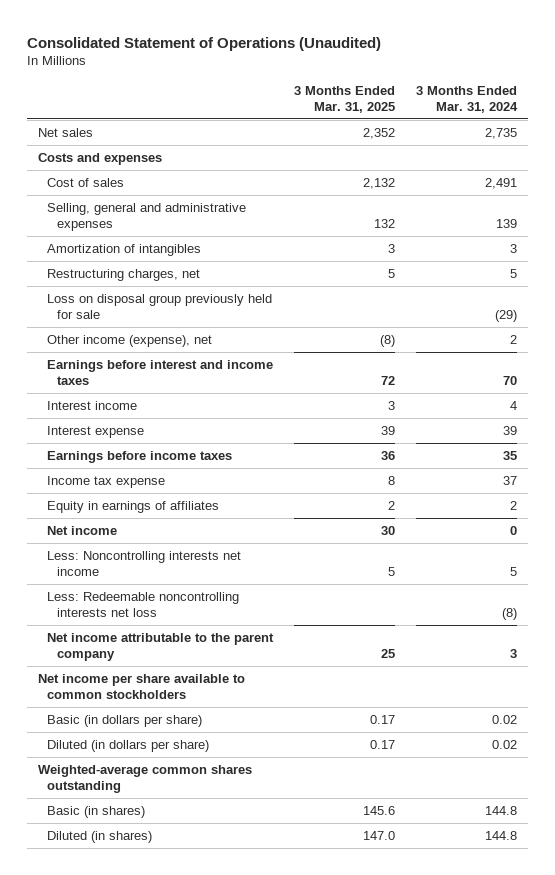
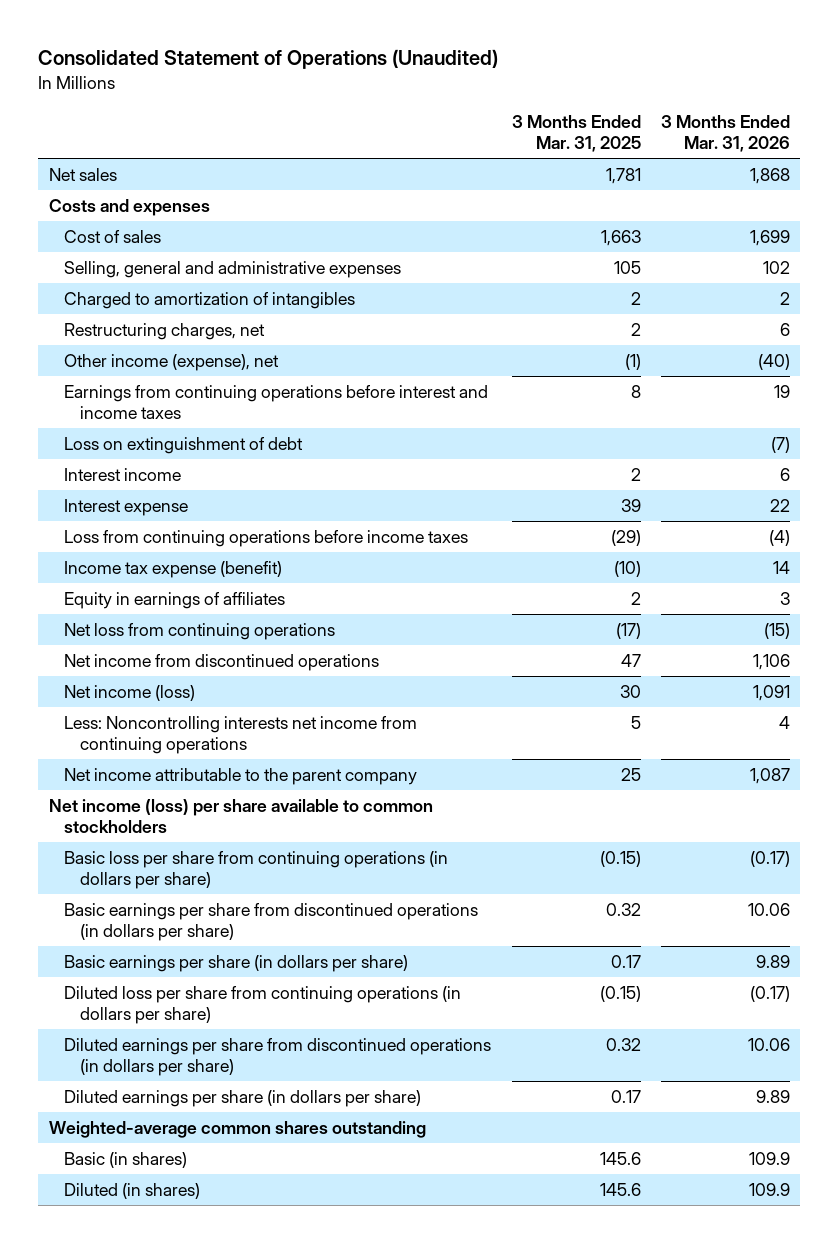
[416,86,519,114] 3 Months Ended Mar. 31, 2024 -> none
none -> [661,115,791,153] 3 Months Ended Mar. 31, 2026
[363,127,396,139] 2,352 -> [605,167,641,184] 1,781
[47,293,273,319] Loss on disposal group previously held for sale -> none
[363,177,396,189] 2,132 -> [600,229,641,246] 1,663
[374,218,396,228] 132 -> [613,260,641,274] 105
[47,243,202,256] Amortization of intangibles -> [64,291,356,309] Charged to amortization of intangibles
[388,243,396,253] 3 -> [630,291,641,305] 2
[388,268,396,278] 5 -> [630,322,641,336] 2
[380,334,396,347] (8) -> [624,353,641,370] (1)
[47,359,274,385] Earnings before interest and income taxes -> [64,384,489,419] Earnings from continuing operations before interest and income taxes
[381,375,396,385] 72 -> [630,384,641,398] 8
none -> [64,436,304,454] Loss on extinguishment of debt
[388,400,396,410] 3 -> [630,467,641,481] 2
[47,450,233,463] Earnings before income taxes -> [64,529,469,547] Loss from continuing operations before income taxes
[381,450,396,460] 36 -> [610,529,641,546] (29)
[47,475,166,488] Income tax expense -> [64,560,283,578] Income tax expense (benefit)
[388,475,396,485] 8 -> [613,560,641,577] (10)
[47,591,240,617] Less: Redeemable noncontrolling interests net loss -> none
none -> [64,622,336,640] Net loss from continuing operations
none -> [64,653,380,671] Net income from discontinued operations
[47,525,118,535] Net income -> [64,684,196,701] Net income (loss)
[47,550,242,576] Less: Noncontrolling interests net income -> [64,715,418,754] Less: Noncontrolling interests net income from continuing operations
[37,673,245,699] Net income per share available to common stockholders -> [48,798,433,833] Net income (loss) per share available to common stockholders
none -> [64,850,449,889] Basic loss per share from continuing operations (in dollars per share)
none -> [64,902,479,941] Basic earnings per share from discontinued operations (in dollars per share)
[47,714,203,727] Basic (in dollars per share) -> [64,954,409,972] Basic earnings per share (in dollars per share)
none -> [64,985,462,1024] Diluted loss per share from continuing operations (in dollars per share)
none -> [64,1037,492,1076] Diluted earnings per share from discontinued operations (in dollars per share)
[47,739,210,752] Diluted (in dollars per share) -> [64,1089,422,1107] Diluted earnings per share (in dollars per share)
[363,830,396,840] 147.0 -> [599,1182,641,1196] 145.6

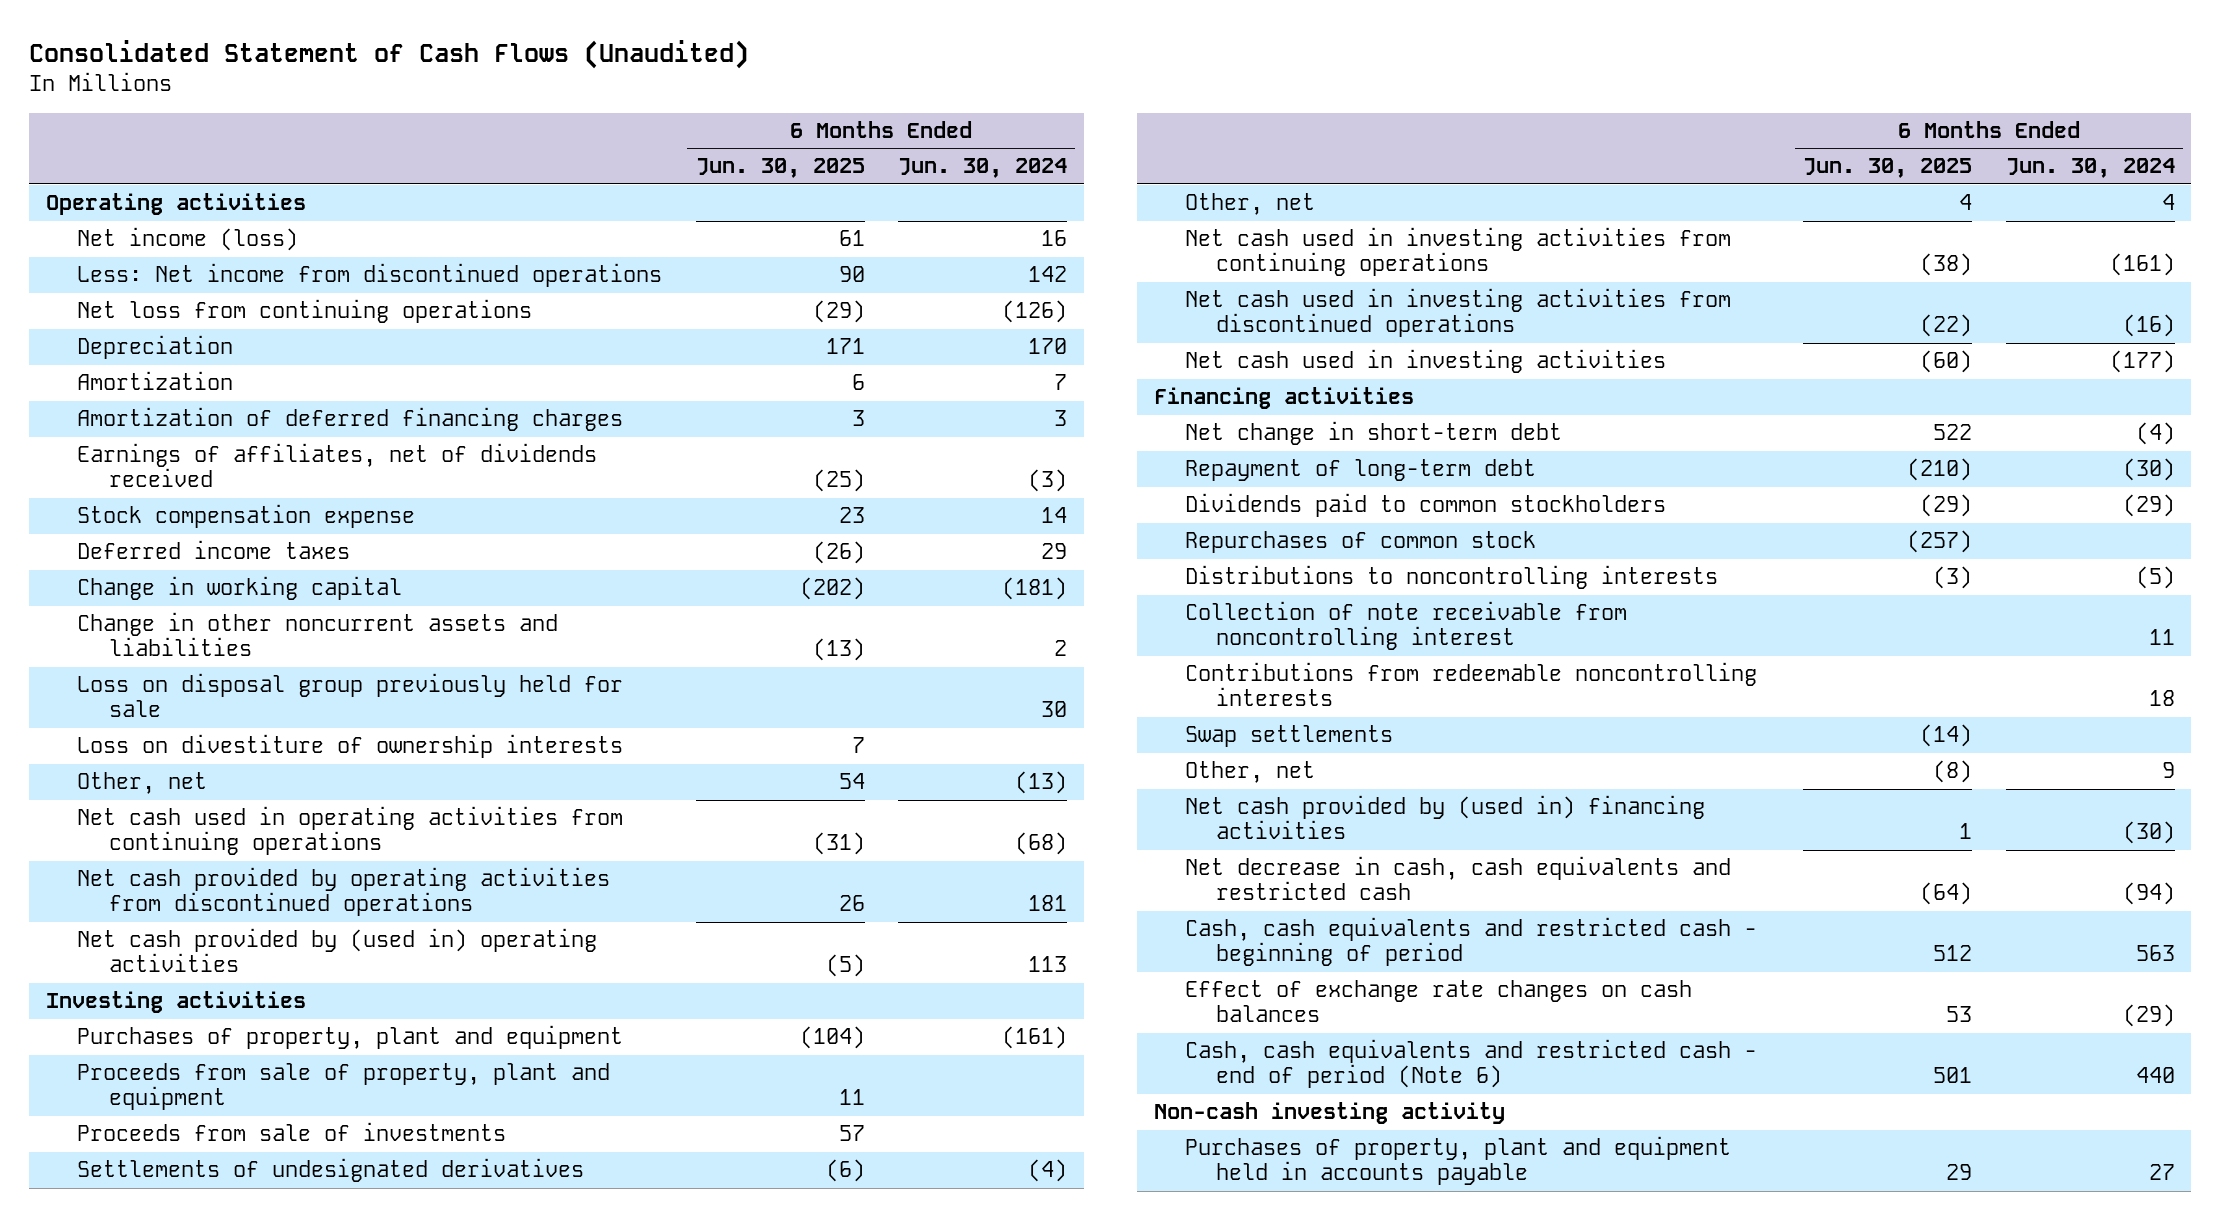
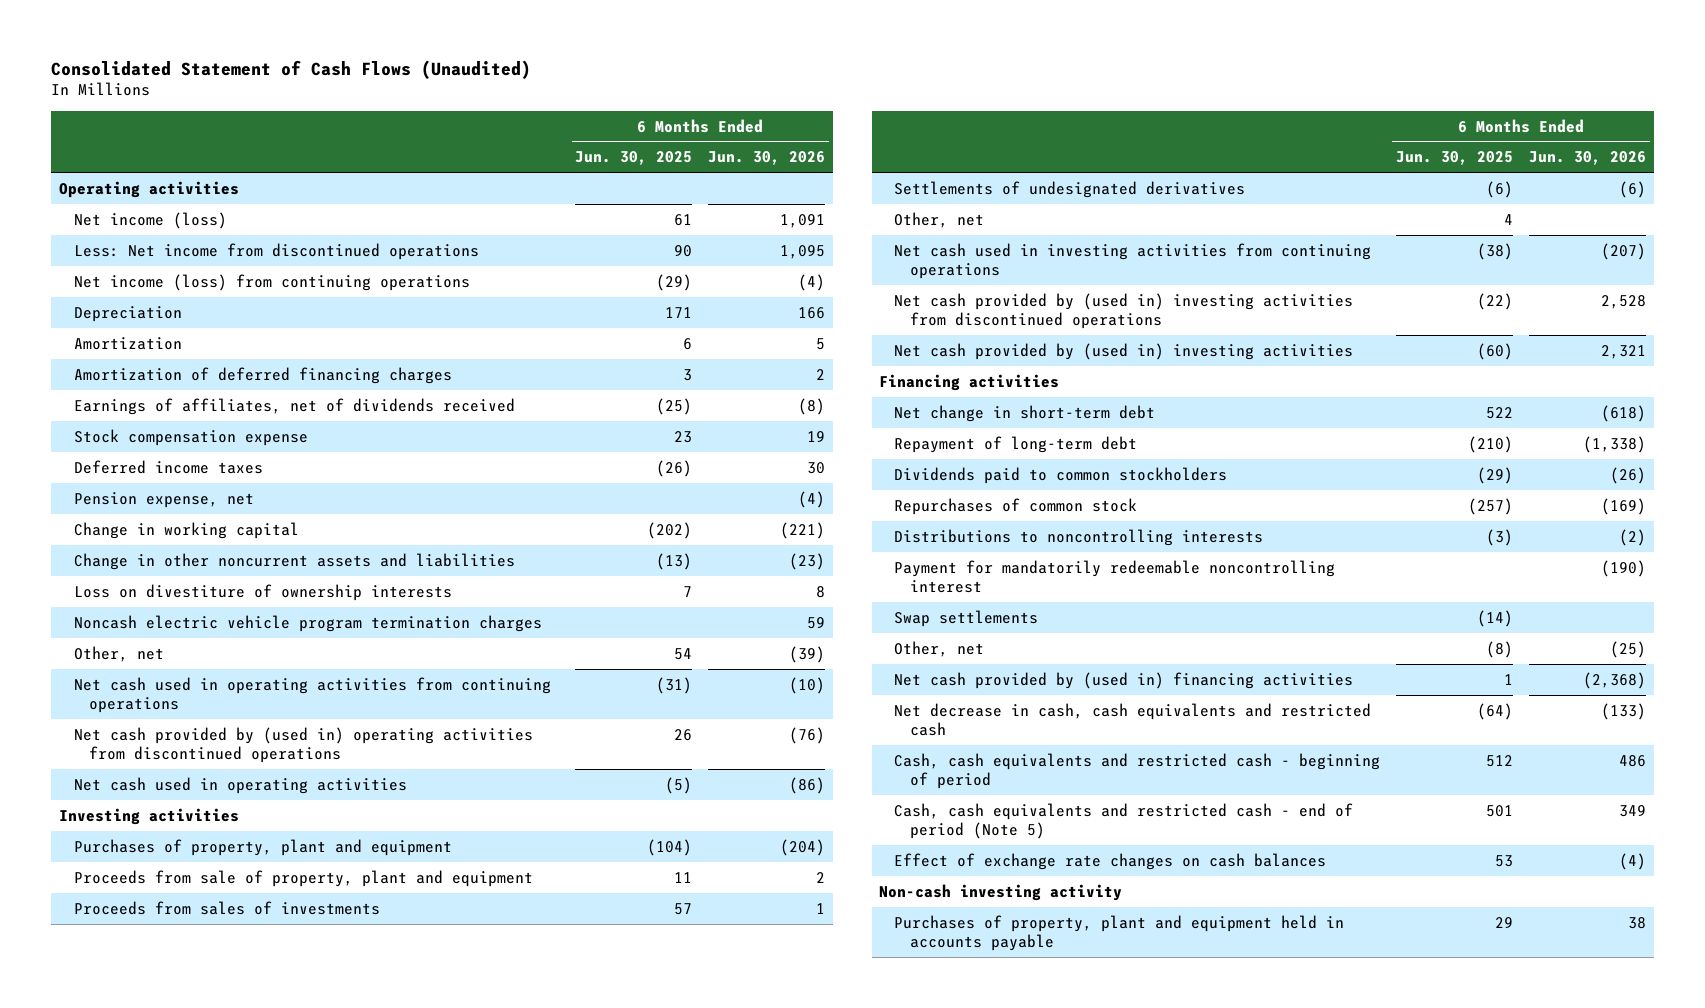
[897,158,1067,179] Jun. 30, 2024 -> none
none -> [708,151,826,166] Jun. 30, 2026
[77,299,533,324] Net loss from continuing operations -> [73,273,470,291] Net income (loss) from continuing operations
none -> [73,491,254,508] Pension expense, net
[77,673,624,718] Loss on disposal group previously held for sale -> none
none -> [73,614,542,632] Noncash electric vehicle program termination charges
[77,867,611,917] Net cash provided by operating activities from discontinued operations -> [73,726,533,764] Net cash provided by (used in) operating activities from discontinued operations
[77,928,598,973] Net cash provided by (used in) operating activities -> [73,776,407,794] Net cash used in operating activities
[77,1122,507,1142] Proceeds from sale of investments -> [73,900,380,915] Proceeds from sales of investments
[1185,288,1732,338] Net cash used in investing activities from discontinued operations -> [894,292,1354,330] Net cash provided by (used in) investing activities from discontinued operations
[1185,349,1667,374] Net cash used in investing activities -> [894,342,1354,360] Net cash provided by (used in) investing activities
[1185,601,1628,651] Collection of note receivable from noncontrolling interest -> none
[1185,662,1758,707] Contributions from redeemable noncontrolling interests -> none
none -> [894,559,1336,594] Payment for mandatorily redeemable noncontrolling interest
none -> [894,802,1354,840] Cash, cash equivalents and restricted cash - end of period (Note 5)
[1185,1039,1758,1089] Cash, cash equivalents and restricted cash - end of period (Note 6) -> none

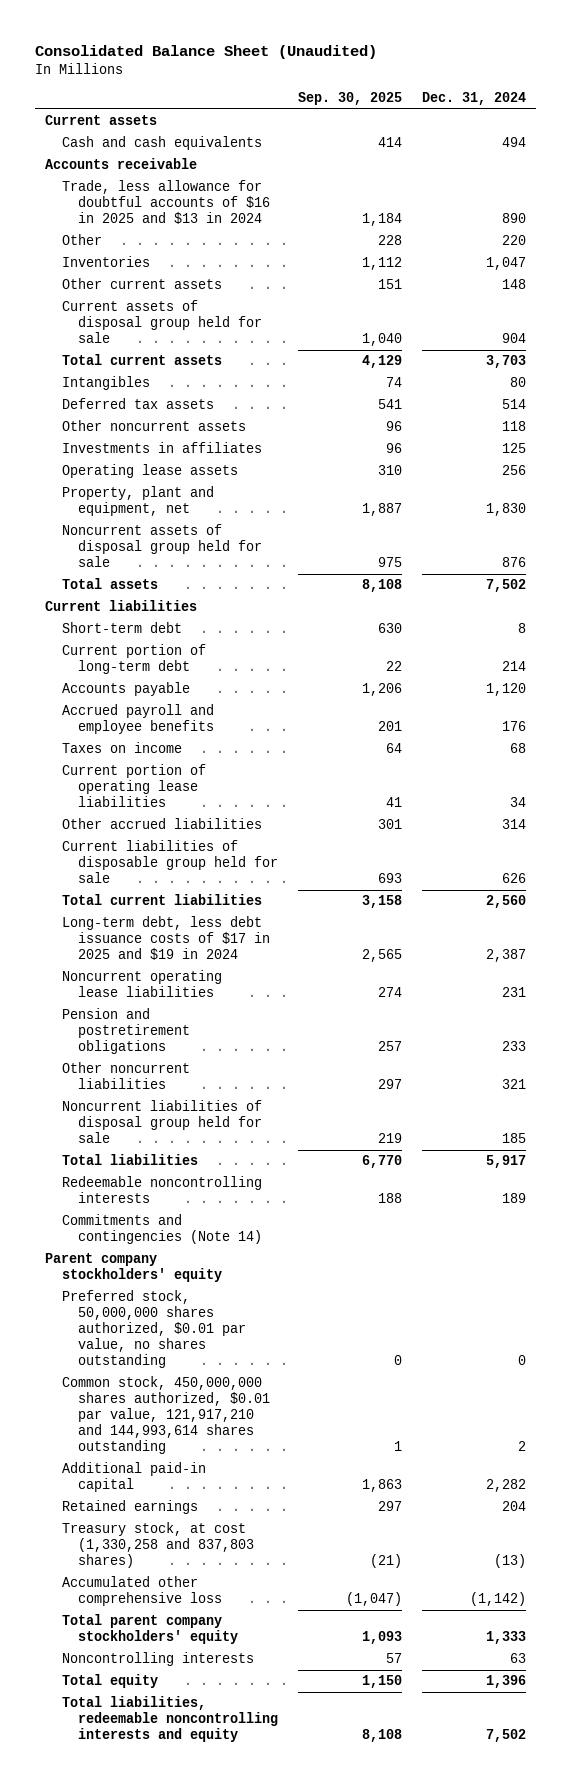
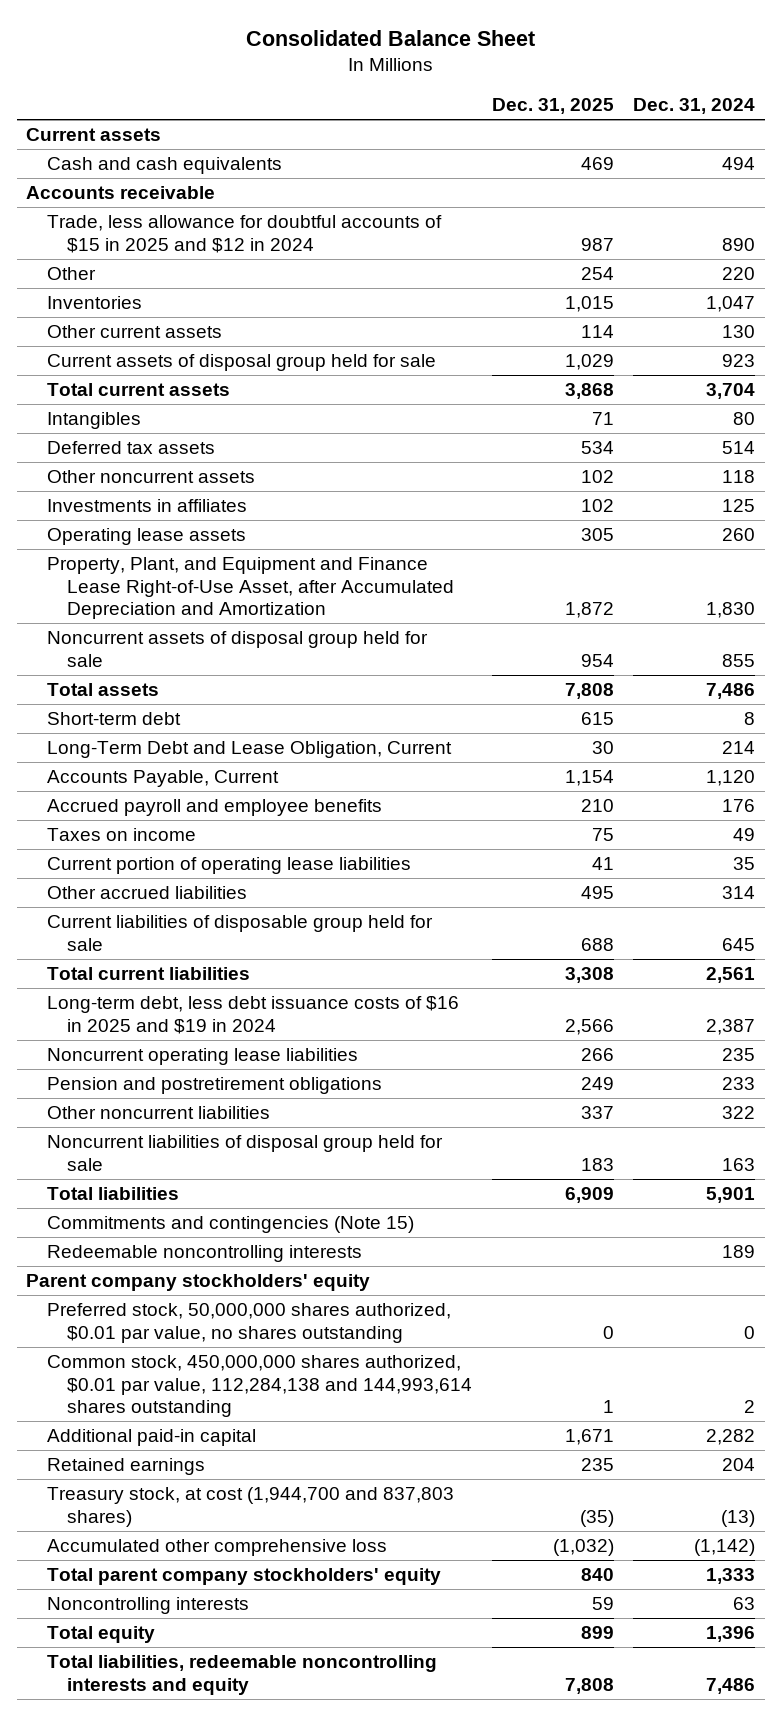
[34,44,377,59] Consolidated Balance Sheet (Unaudited) -> [245,29,535,46] Consolidated Balance Sheet
[298,92,403,106] Sep. 30, 2025 -> none
none -> [491,98,614,115] Dec. 31, 2025
[61,180,271,225] Trade, less allowance for doubtful accounts of $16 in 2025 and $13 in 2024 -> [46,215,442,253] Trade, less allowance for doubtful accounts of $15 in 2025 and $12 in 2024
[502,279,527,290] 148 -> [722,325,756,339] 130
[502,333,527,344] 904 -> [722,354,756,368] 923
[486,355,527,369] 3,703 -> [706,383,756,400] 3,704
[44,600,197,612] Current liabilities -> none
[502,465,527,476] 256 -> [722,528,756,542] 260
[61,486,214,517] Property, plant and equipment, net -> [46,557,455,619] Property, Plant, and Equipment and Finance Lease Right-of-Use Asset, after Accumulated Depreciation and Amortization
[502,557,527,568] 876 -> [722,653,756,667] 855
[486,579,527,593] 7,502 -> [706,683,756,700] 7,486
[61,644,206,675] Current portion of long-term debt -> [46,741,452,759] Long-Term Debt and Lease Obligation, Current
[61,682,190,697] Accounts payable -> [46,770,279,788] Accounts Payable, Current
[510,743,527,754] 68 -> [733,828,756,842] 49
[510,797,527,808] 34 -> [733,857,756,871] 35
[502,873,527,884] 626 -> [722,937,756,951] 645
[486,895,527,909] 2,560 -> [706,967,756,984] 2,561
[61,916,271,961] Long-term debt, less debt issuance costs of $17 in 2025 and $19 in 2024 -> [46,996,459,1034] Long-term debt, less debt issuance costs of $16 in 2025 and $19 in 2024
[502,987,527,998] 231 -> [722,1048,756,1062] 235
[502,1079,527,1090] 321 -> [722,1106,756,1120] 322
[502,1133,527,1144] 185 -> [722,1157,756,1171] 163
[486,1155,527,1169] 5,917 -> [706,1187,756,1204] 5,901
none -> [46,1216,414,1234] Commitments and contingencies (Note 15)
[61,1214,263,1245] Commitments and contingencies (Note 14) -> none
[61,1376,271,1455] Common stock, 450,000,000 shares authorized, $0.01 par value, 121,917,210 and 144,993,614 shares outstanding -> [46,1355,473,1417] Common stock, 450,000,000 shares authorized, $0.01 par value, 112,284,138 and 144,993,614 shares outstanding
[61,1522,255,1569] Treasury stock, at cost (1,330,258 and 837,803 shares) -> [46,1487,454,1527] Treasury stock, at cost (1,944,700 and 837,803 shares)
[486,1729,527,1743] 7,502 -> [706,1677,756,1694] 7,486

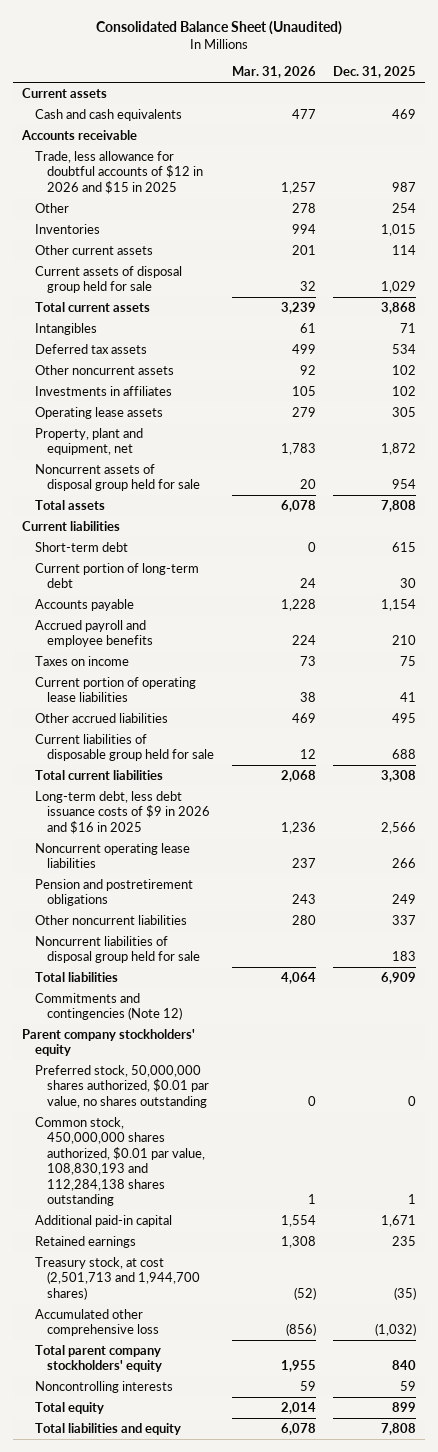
[245,29,535,46] Consolidated Balance Sheet -> [96,21,343,36] Consolidated Balance Sheet (Unaudited)
[633,98,756,115] Dec. 31, 2024 -> none
none -> [231,66,316,79] Mar. 31, 2026
[46,215,442,253] Trade, less allowance for doubtful accounts of $15 in 2025 and $12 in 2024 -> [34,150,204,194] Trade, less allowance for doubtful accounts of $12 in 2026 and $15 in 2025
[46,557,455,619] Property, Plant, and Equipment and Finance Lease Right-of-Use Asset, after Accumulated Depreciation and Amortization -> [34,427,143,456] Property, plant and equipment, net
none -> [22,520,121,531] Current liabilities
[46,741,452,759] Long-Term Debt and Lease Obligation, Current -> [34,562,199,589] Current portion of long-term debt
[46,770,279,788] Accounts Payable, Current -> [34,598,134,611] Accounts payable
[46,996,459,1034] Long-term debt, less debt issuance costs of $16 in 2025 and $19 in 2024 -> [34,790,211,834] Long-term debt, less debt issuance costs of $9 in 2026 and $16 in 2025
[46,1245,362,1263] Redeemable noncontrolling interests -> none
[46,1216,414,1234] Commitments and contingencies (Note 15) -> [34,992,183,1021] Commitments and contingencies (Note 12)
[46,1355,473,1417] Common stock, 450,000,000 shares authorized, $0.01 par value, 112,284,138 and 144,993,614 shares outstanding -> [34,1116,206,1207] Common stock, 450,000,000 shares authorized, $0.01 par value, 108,830,193 and 112,284,138 shares outstanding
[46,1487,454,1527] Treasury stock, at cost (1,944,700 and 837,803 shares) -> [34,1256,201,1300] Treasury stock, at cost (2,501,713 and 1,944,700 shares)
[46,1655,437,1695] Total liabilities, redeemable noncontrolling interests and equity -> [34,1422,181,1435] Total liabilities and equity

